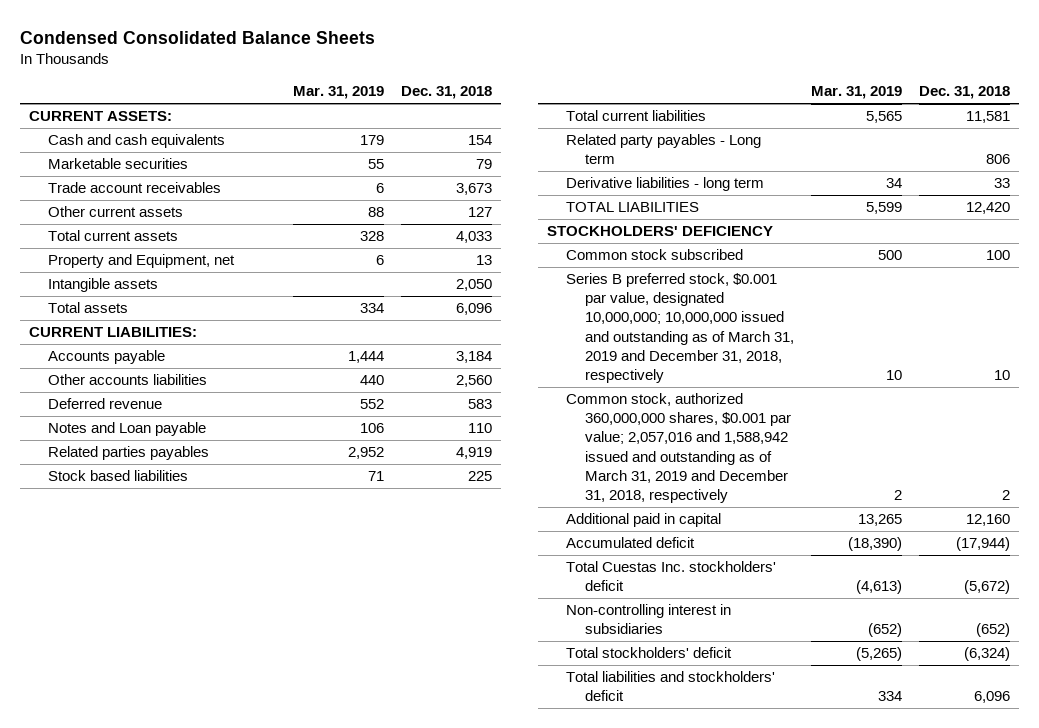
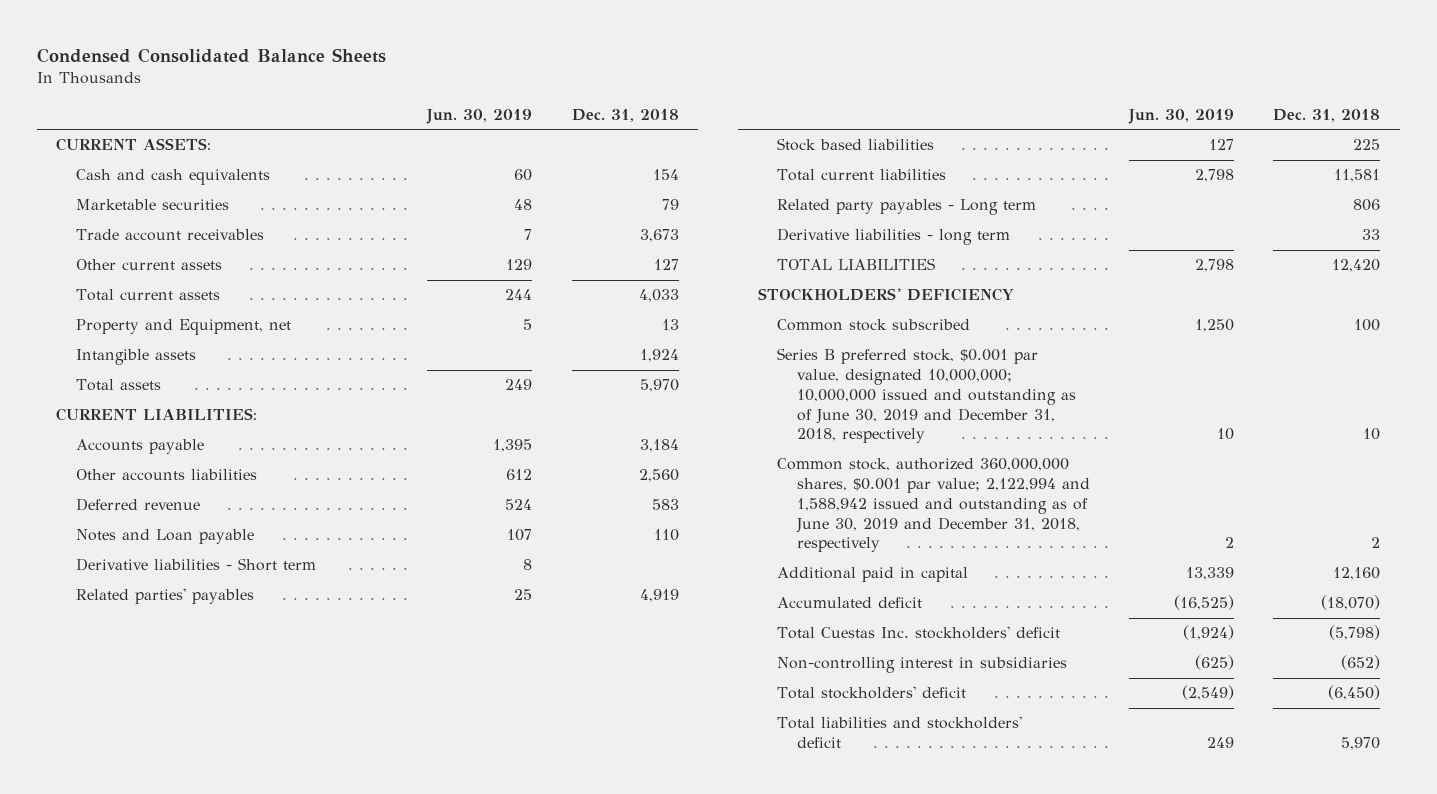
[292,86,384,100] Mar. 31, 2019 -> none
none -> [426,108,533,124] Jun. 30, 2019
[456,279,493,292] 2,050 -> [639,349,679,363] 1,924
[456,303,493,316] 6,096 -> [639,379,679,393] 5,970
none -> [75,558,316,572] Derivative liabilities - Short term
[47,446,209,461] Related parties payables -> [75,588,254,605] Related parties' payables
[565,273,794,383] Series B preferred stock, $0.001 par value, designated 10,000,000; 10,000,000 issued and outstanding as of March 31, 2019 and December 31, 2018, respectively -> [777,348,1076,444] Series B preferred stock, $0.001 par value, designated 10,000,000; 10,000,000 issued and outstanding as of June 30, 2019 and December 31, 2018, respectively
[565,393,791,503] Common stock, authorized 360,000,000 shares, $0.001 par value; 2,057,016 and 1,588,942 issued and outstanding as of March 31, 2019 and December 31, 2018, respectively -> [777,458,1090,553] Common stock, authorized 360,000,000 shares, $0.001 par value; 2,122,994 and 1,588,942 issued and outstanding as of June 30, 2019 and December 31, 2018, respectively
[956,537,1011,552] (17,944) -> [1321,595,1381,611] (18,070)
[964,580,1011,595] (5,672) -> [1329,625,1381,641] (5,798)
[964,647,1011,662] (6,324) -> [1328,685,1381,701] (6,450)
[974,691,1011,704] 6,096 -> [1341,737,1381,751] 5,970

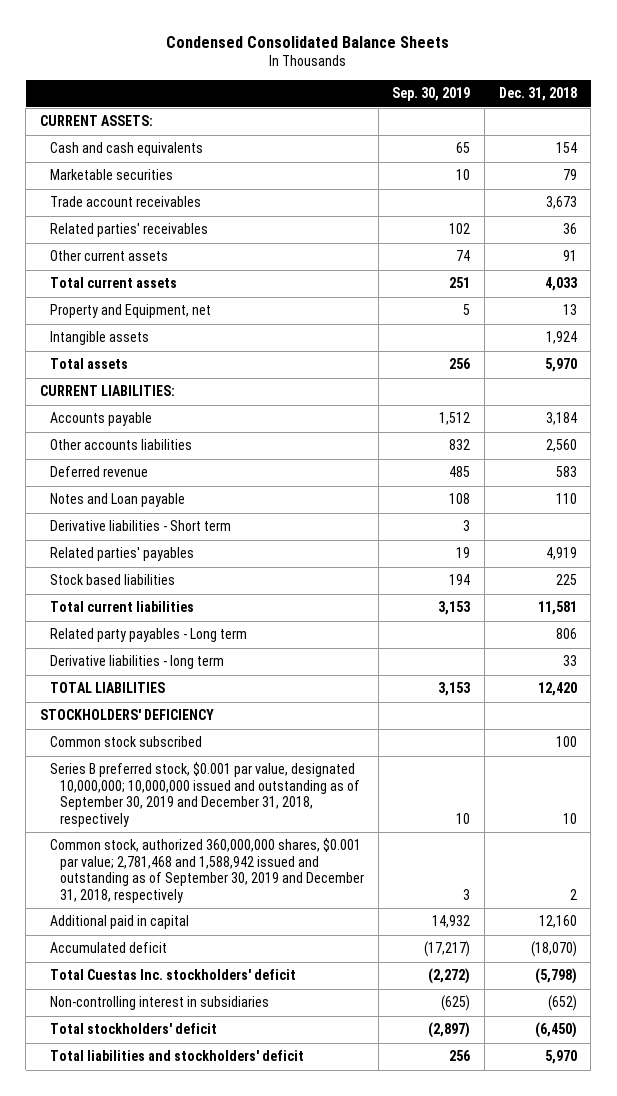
[426,108,533,124] Jun. 30, 2019 -> none
none -> [392,87,471,102] Sep. 30, 2019
none -> [50,223,209,238] Related parties' receivables
[653,259,679,271] 127 -> [562,250,577,262] 91
[777,348,1076,444] Series B preferred stock, $0.001 par value, designated 10,000,000; 10,000,000 issued and outstanding as of June 30, 2019 and December 31, 2018, respectively -> [50,762,361,827] Series B preferred stock, $0.001 par value, designated 10,000,000; 10,000,000 issued and outstanding as of September 30, 2019 and December 31, 2018, respectively
[777,458,1090,553] Common stock, authorized 360,000,000 shares, $0.001 par value; 2,122,994 and 1,588,942 issued and outstanding as of June 30, 2019 and December 31, 2018, respectively -> [50,838,365,903] Common stock, authorized 360,000,000 shares, $0.001 par value; 2,781,468 and 1,588,942 issued and outstanding as of September 30, 2019 and December 31, 2018, respectively

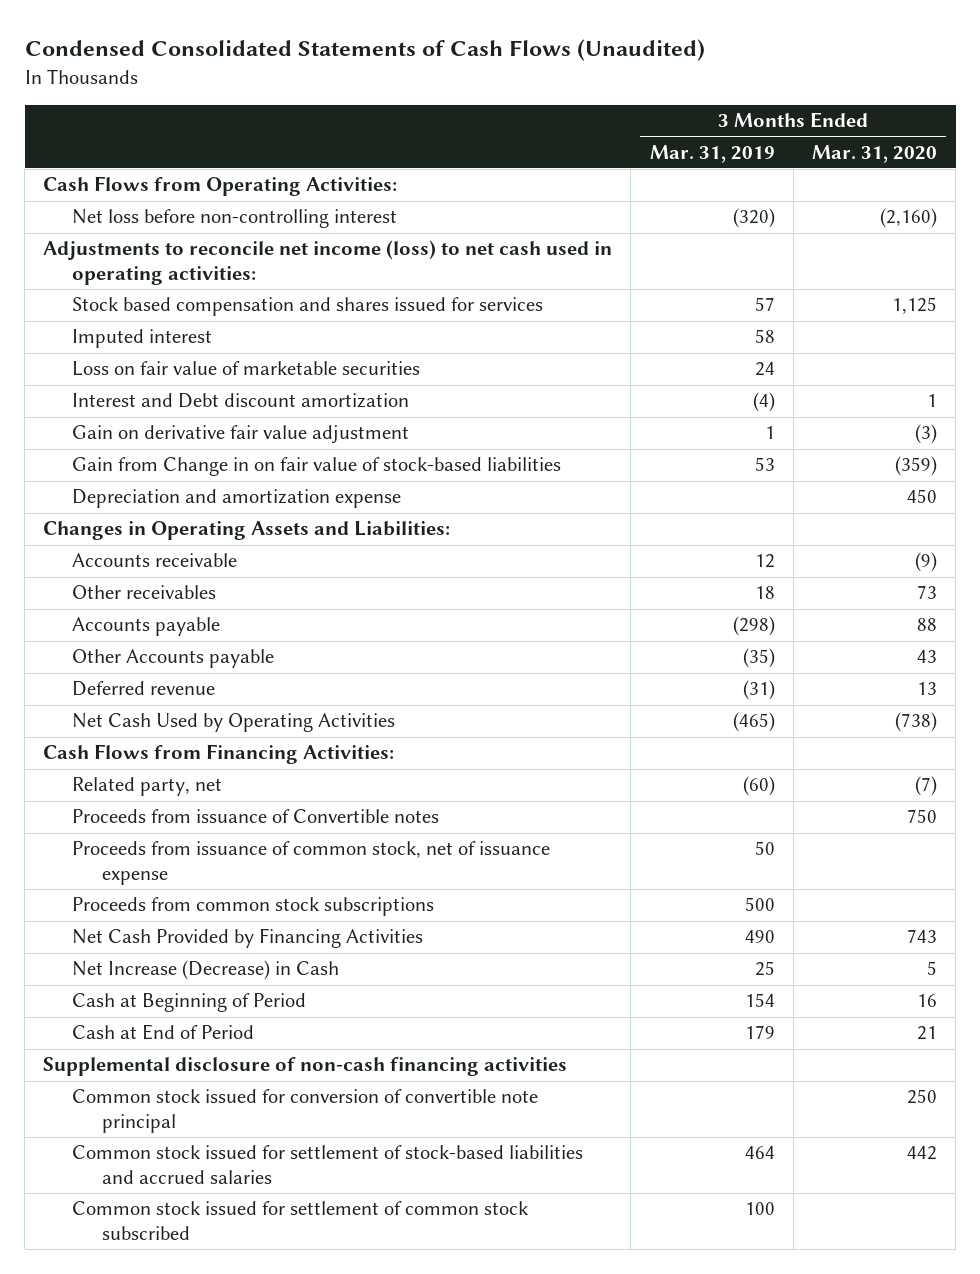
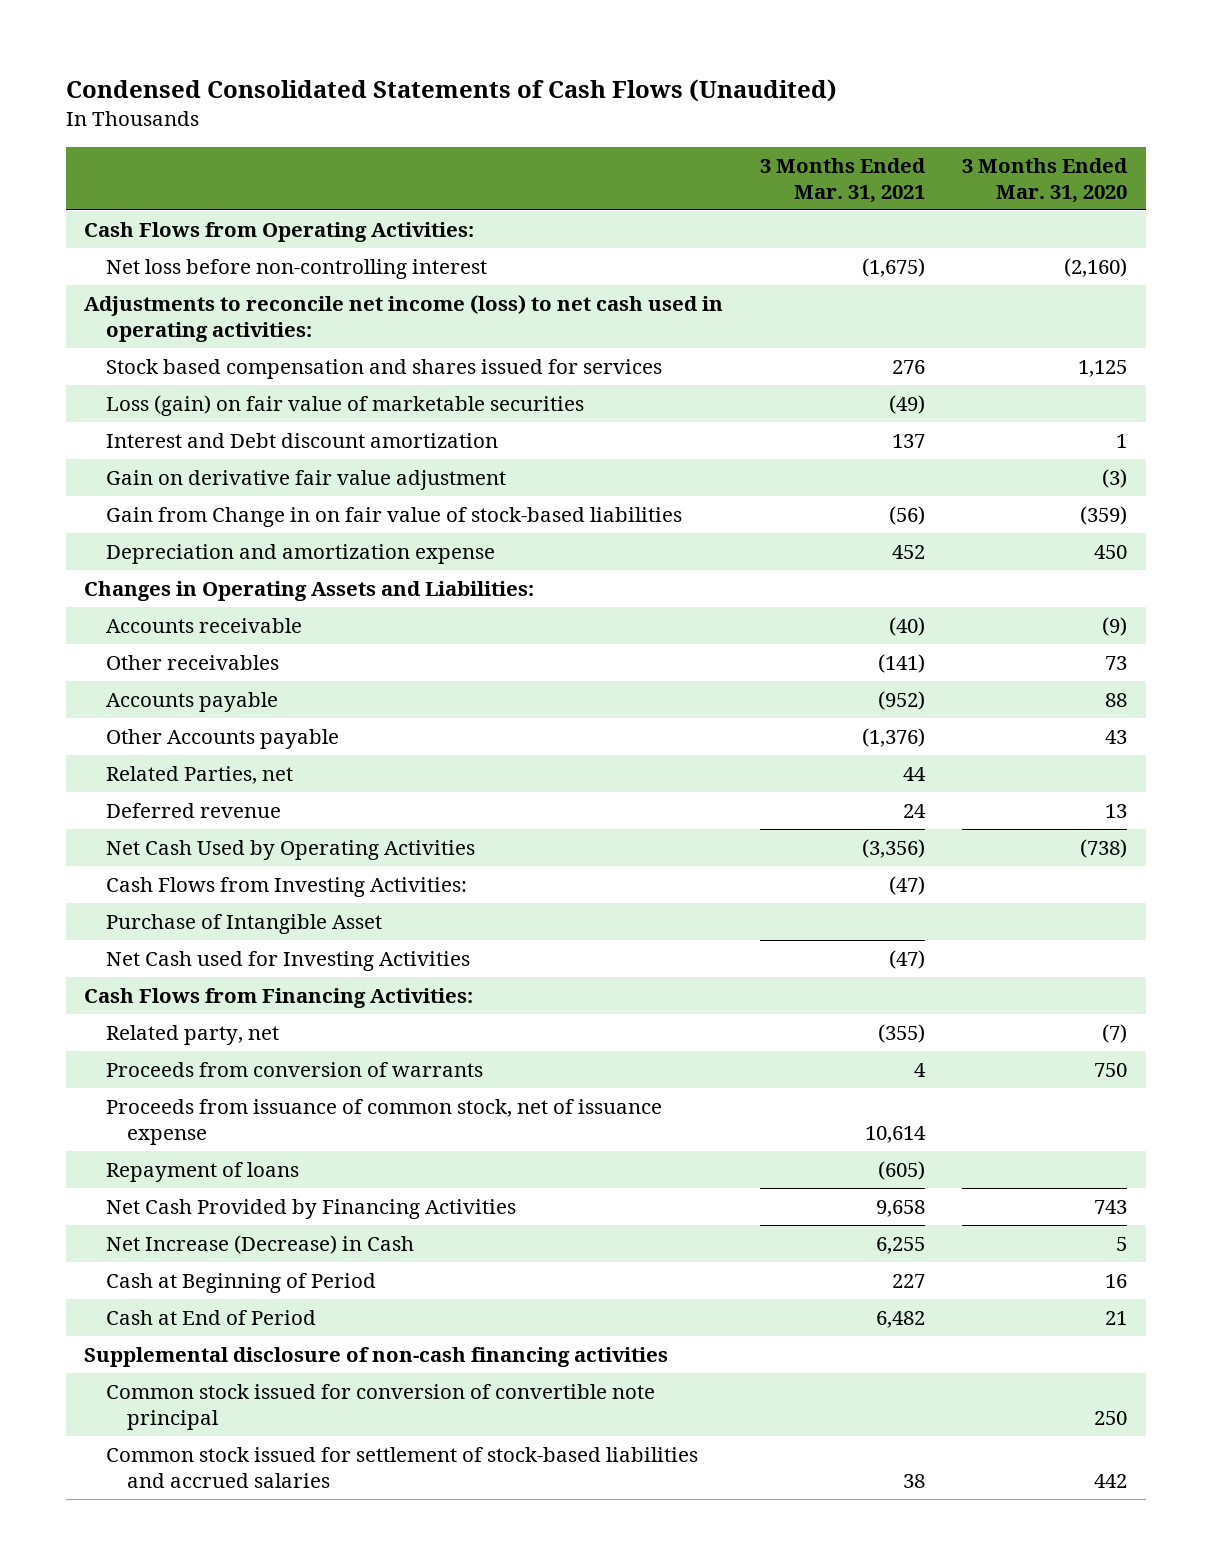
[649,144,775,163] Mar. 31, 2019 -> none
none -> [760,157,927,203] 3 Months Ended Mar. 31, 2021
[72,329,213,349] Imputed interest -> none
[72,361,421,377] Loss on fair value of marketable securities -> [105,395,584,417] Loss (gain) on fair value of marketable securities
none -> [105,766,293,785] Related Parties, net
none -> [105,877,467,898] Cash Flows from Investing Activities:
none -> [105,914,382,935] Purchase of Intangible Asset
none -> [105,951,470,972] Net Cash used for Investing Activities
[72,809,440,824] Proceeds from issuance of Convertible notes -> none
none -> [105,1062,483,1078] Proceeds from conversion of warrants
[72,897,435,917] Proceeds from common stock subscriptions -> none
none -> [105,1162,299,1183] Repayment of loans
[72,1201,530,1241] Common stock issued for settlement of common stock subscribed -> none

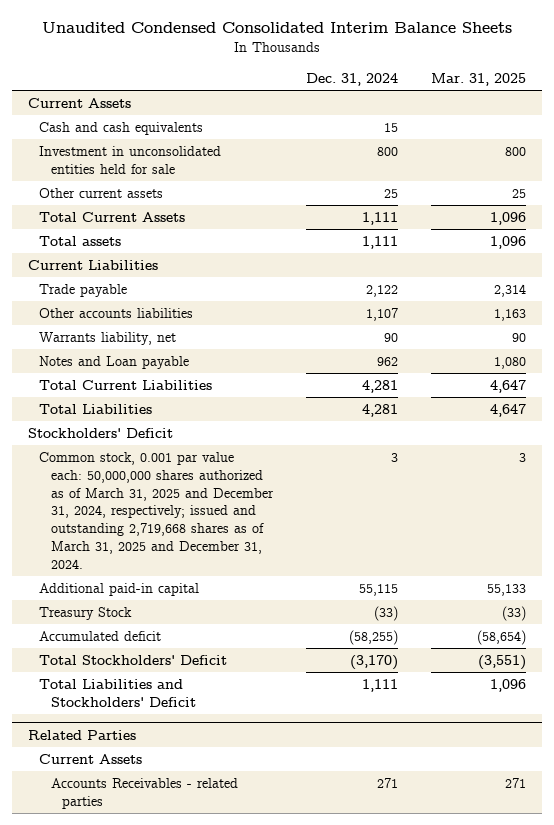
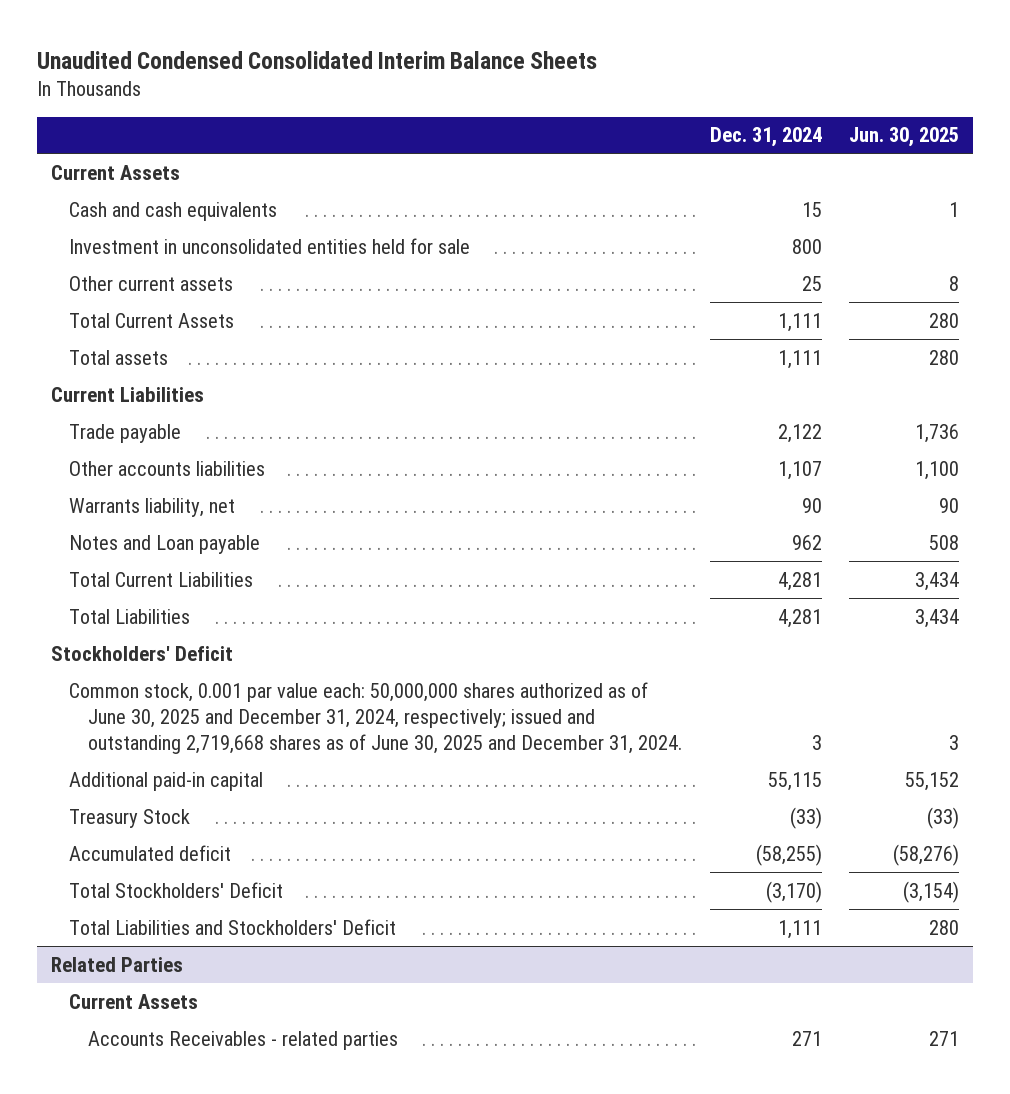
[430,73,526,87] Mar. 31, 2025 -> none
none -> [849,127,960,148] Jun. 30, 2025
[39,451,274,569] Common stock, 0.001 par value each: 50,000,000 shares authorized as of March 31, 2025 and December 31, 2024, respectively; issued and outstanding 2,719,668 shares as of March 31, 2025 and December 31, 2024. -> [69,681,683,754] Common stock, 0.001 par value each: 50,000,000 shares authorized as of June 30, 2025 and December 31, 2024, respectively; issued and outstanding 2,719,668 shares as of June 30, 2025 and December 31, 2024.

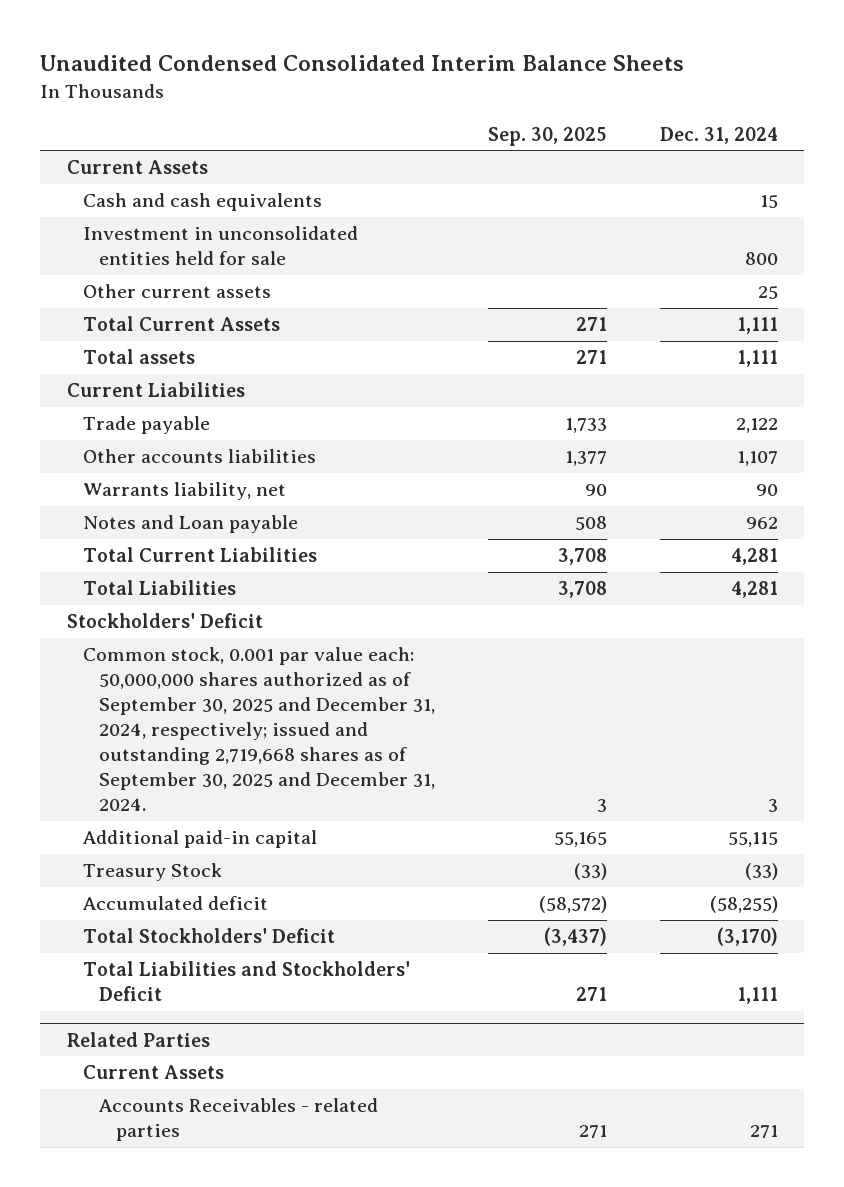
[849,127,960,148] Jun. 30, 2025 -> none
none -> [487,126,607,146] Sep. 30, 2025
[69,681,683,754] Common stock, 0.001 par value each: 50,000,000 shares authorized as of June 30, 2025 and December 31, 2024, respectively; issued and outstanding 2,719,668 shares as of June 30, 2025 and December 31, 2024. -> [82,647,436,812] Common stock, 0.001 par value each: 50,000,000 shares authorized as of September 30, 2025 and December 31, 2024, respectively; issued and outstanding 2,719,668 shares as of September 30, 2025 and December 31, 2024.

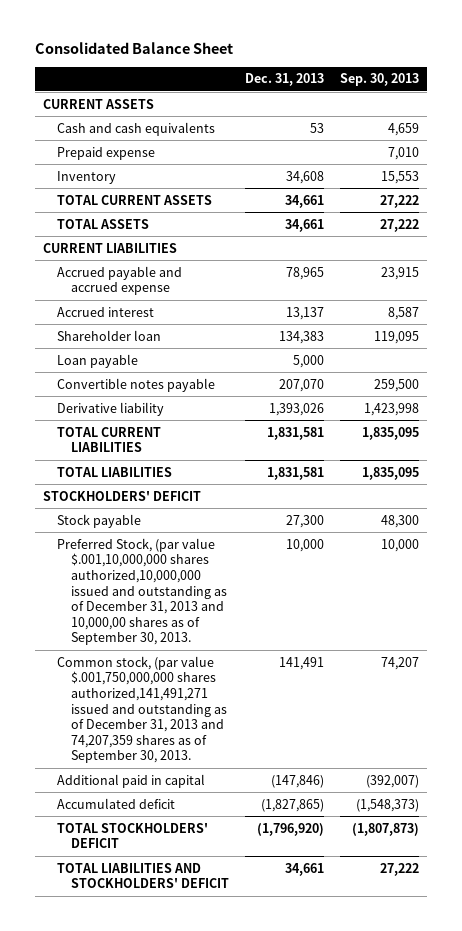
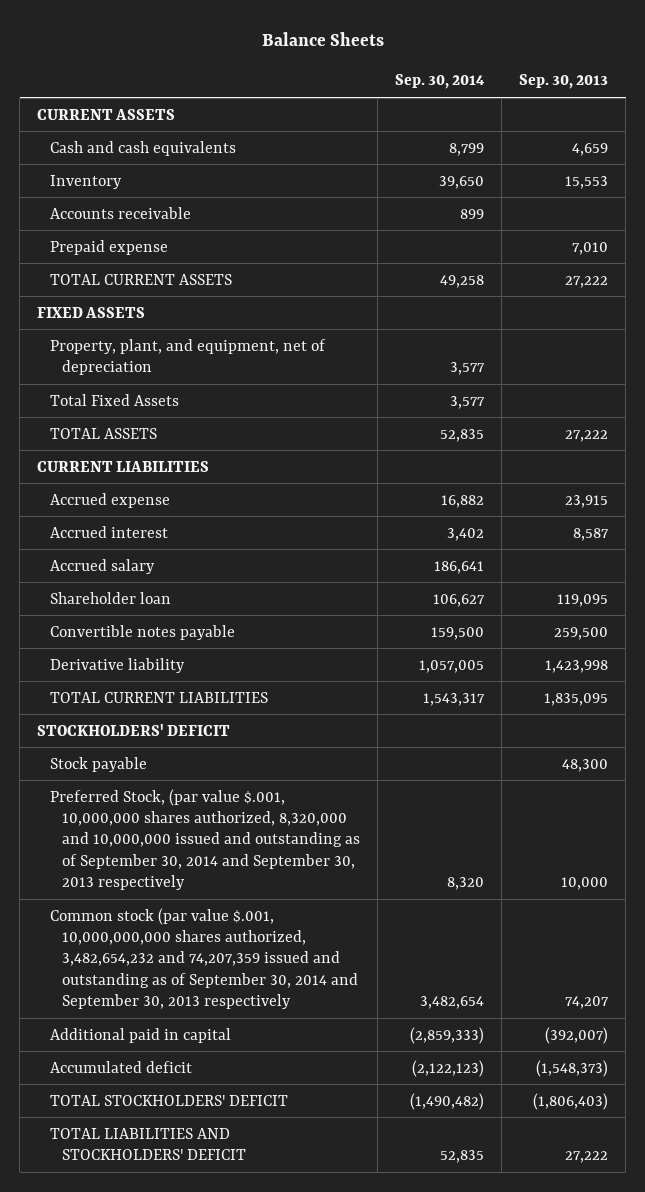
[34,42,233,55] Consolidated Balance Sheet -> [261,32,384,47] Balance Sheets
[245,73,325,87] Dec. 31, 2013 -> none
none -> [395,74,486,90] Sep. 30, 2014
none -> [49,206,191,219] Accounts receivable
[56,146,155,160] Prepaid expense -> [49,239,168,255] Prepaid expense
none -> [37,306,146,318] FIXED ASSETS
none -> [49,338,326,376] Property, plant, and equipment, net of depreciation
none -> [49,393,179,406] Total Fixed Assets
[56,265,182,296] Accrued payable and accrued expense -> [49,492,170,508] Accrued expense
none -> [49,558,155,574] Accrued salary
[56,353,138,368] Loan payable -> none
[56,466,172,477] TOTAL LIABILITIES -> none
[56,537,227,646] Preferred Stock, (par value $.001,10,000,000 shares authorized,10,000,000 issued and outstanding as of December 31, 2013 and 10,000,00 shares as of September 30, 2013. -> [49,788,361,891] Preferred Stock, (par value $.001, 10,000,000 shares authorized, 8,320,000 and 10,000,000 issued and outstanding as of September 30, 2014 and September 30, 2013 respectively
[56,655,227,764] Common stock, (par value $.001,750,000,000 shares authorized,141,491,271 issued and outstanding as of December 31, 2013 and 74,207,359 shares as of September 30, 2013. -> [49,907,359,1010] Common stock (par value $.001, 10,000,000,000 shares authorized, 3,482,654,232 and 74,207,359 issued and outstanding as of September 30, 2014 and September 30, 2013 respectively
[352,822,420,836] (1,807,873) -> [533,1092,609,1110] (1,806,403)

